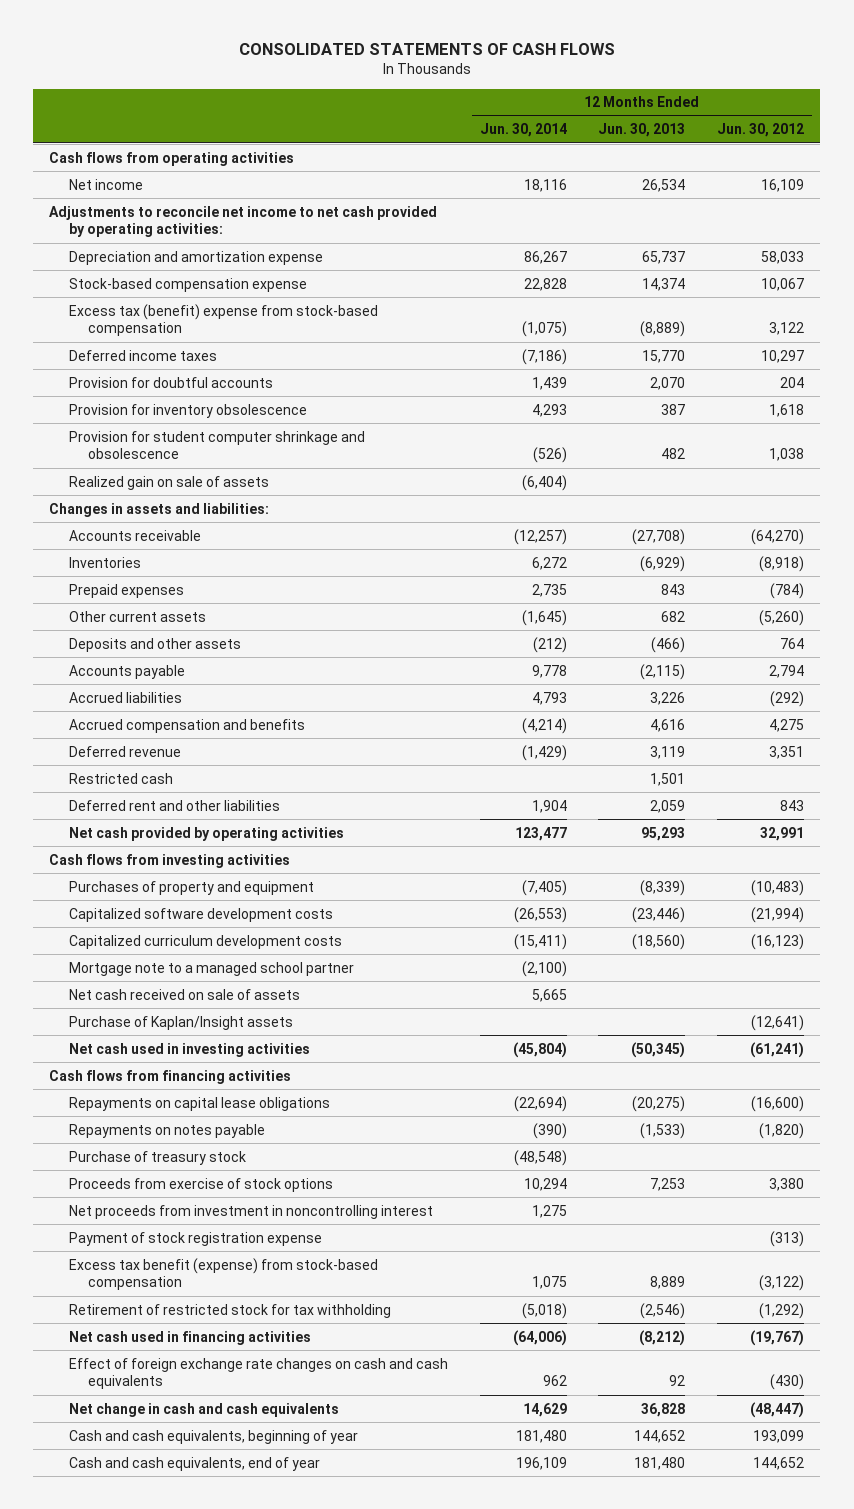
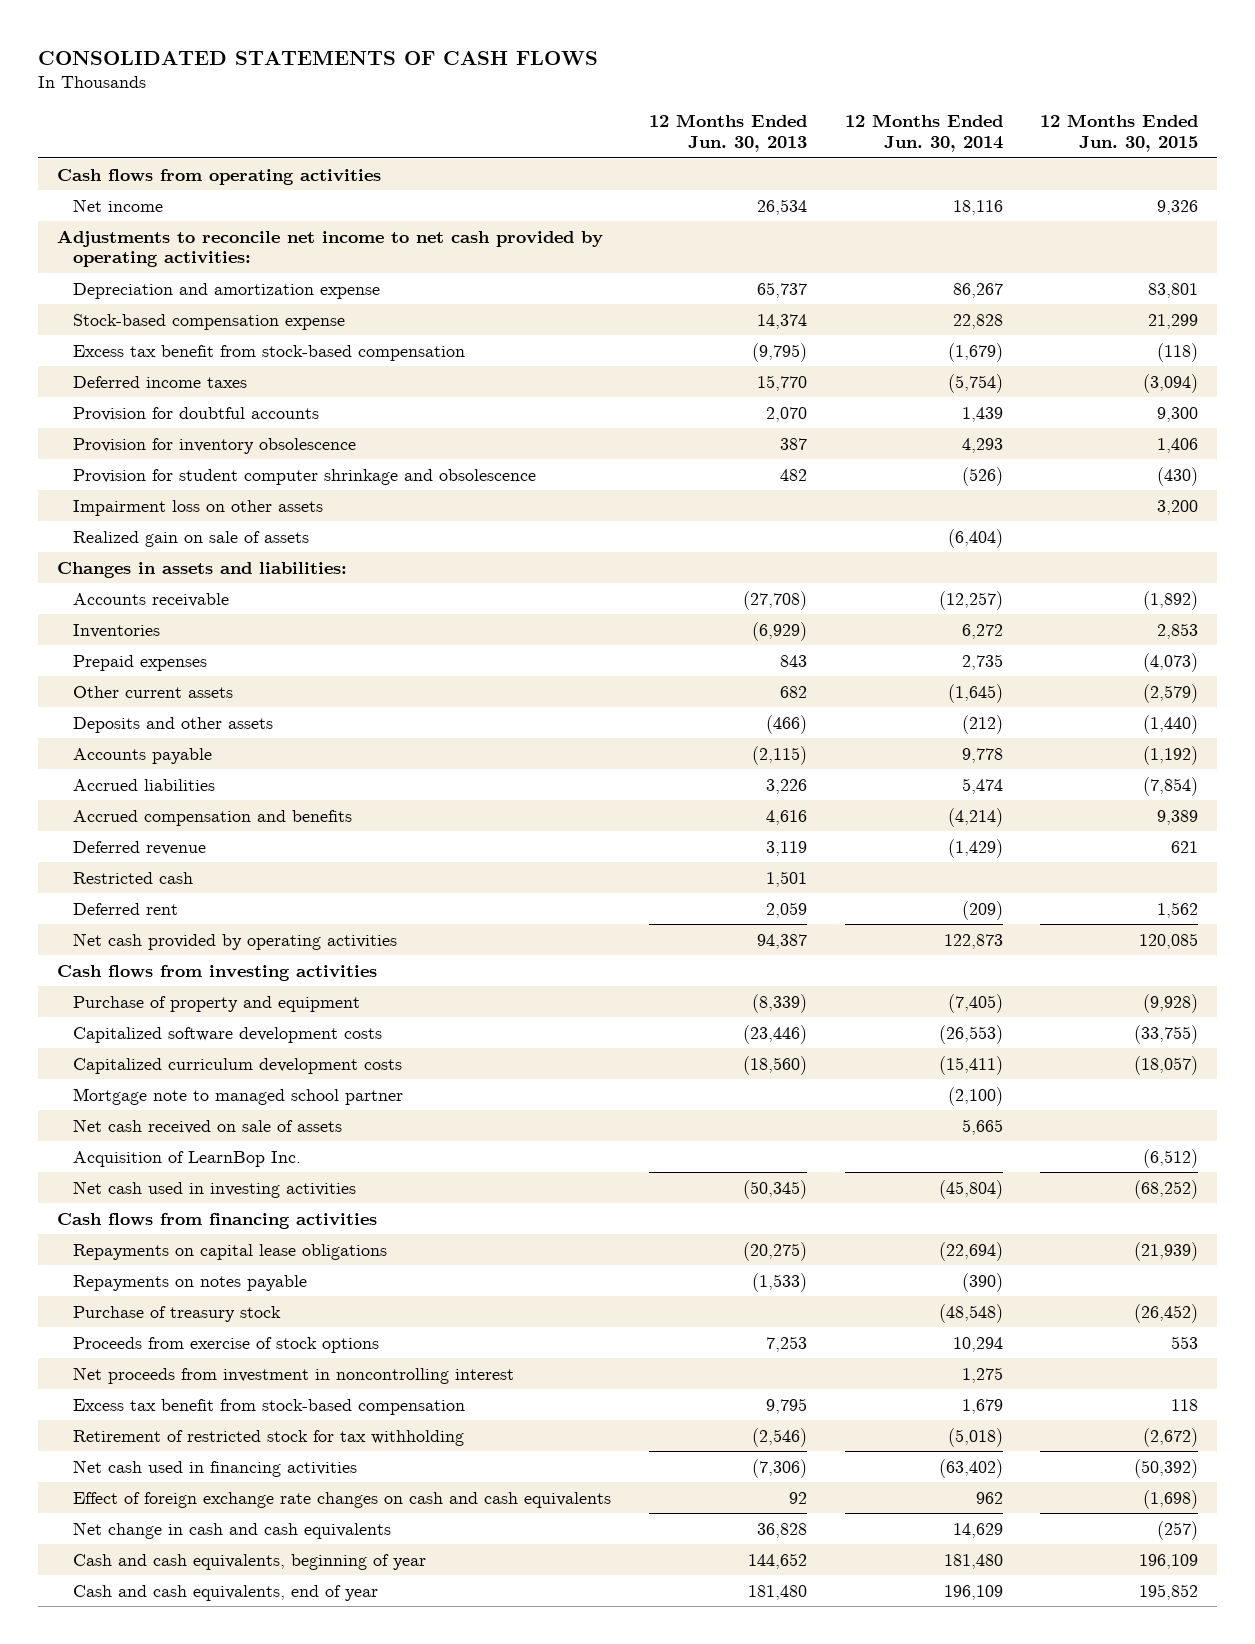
[717,123,805,138] Jun. 30, 2012 -> none
none -> [1040,114,1199,152] 12 Months Ended Jun. 30, 2015
[68,303,378,337] Excess tax (benefit) expense from stock-based compensation -> [73,344,466,361] Excess tax benefit from stock-based compensation
[521,321,567,338] (1,075) -> [947,342,1003,362] (1,679)
[640,321,686,338] (8,889) -> [751,342,807,362] (9,795)
[521,348,567,365] (7,186) -> [947,373,1003,393] (5,754)
none -> [73,499,324,516] Impairment loss on other assets
[531,691,567,705] 4,793 -> [961,777,1003,794] 5,474
[68,799,280,811] Deferred rent and other liabilities -> none
none -> [73,902,179,915] Deferred rent
[514,826,567,841] 123,477 -> [943,933,1003,949] 122,873
[641,826,686,841] 95,293 -> [756,933,807,949] 94,387
[68,880,314,895] Purchases of property and equipment -> [73,995,361,1012] Purchase of property and equipment
[68,961,354,976] Mortgage note to a managed school partner -> [73,1087,404,1105] Mortgage note to managed school partner
[68,1015,293,1030] Purchase of Kaplan/Insight assets -> none
none -> [73,1150,302,1167] Acquisition of LearnBop Inc.
[68,1231,322,1246] Payment of stock registration expense -> none
[68,1257,378,1291] Excess tax benefit (expense) from stock-based compensation -> [73,1398,466,1415] Excess tax benefit from stock-based compensation
[531,1276,567,1290] 1,075 -> [961,1398,1003,1414] 1,679
[650,1276,686,1290] 8,889 -> [765,1397,807,1414] 9,795
[512,1329,567,1346] (64,006) -> [938,1458,1003,1478] (63,402)
[639,1329,686,1346] (8,212) -> [751,1458,807,1478] (7,306)

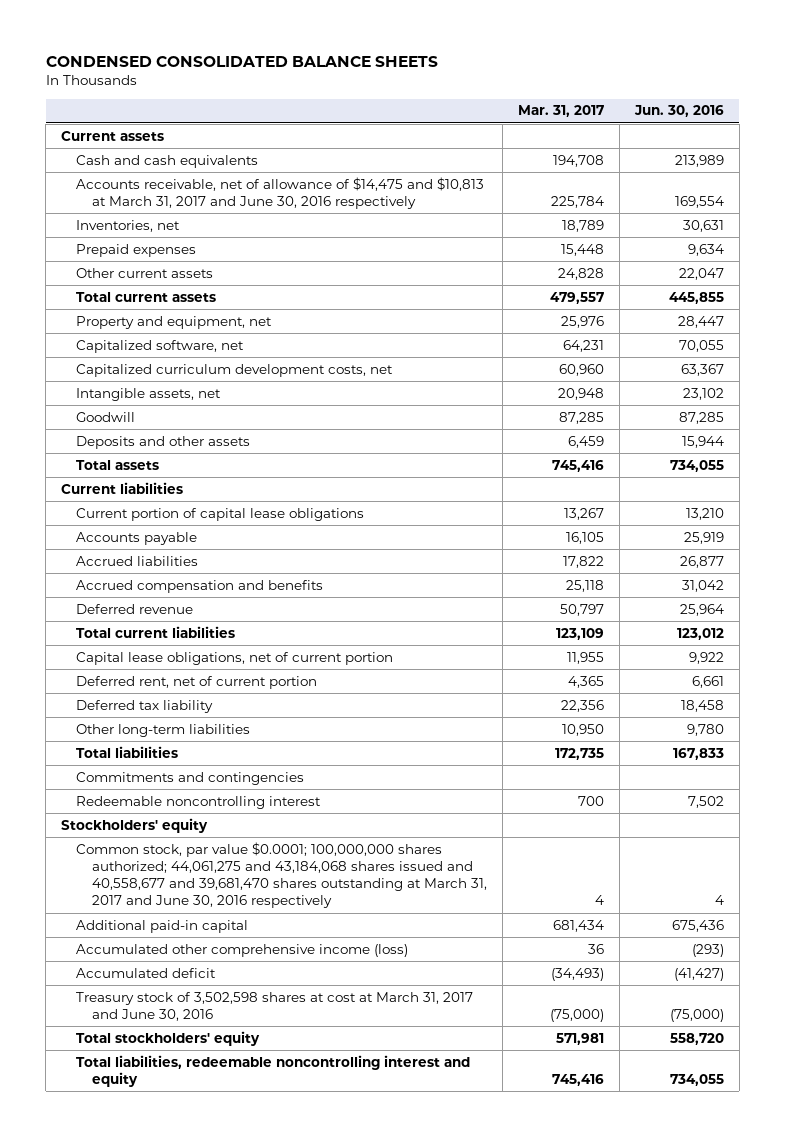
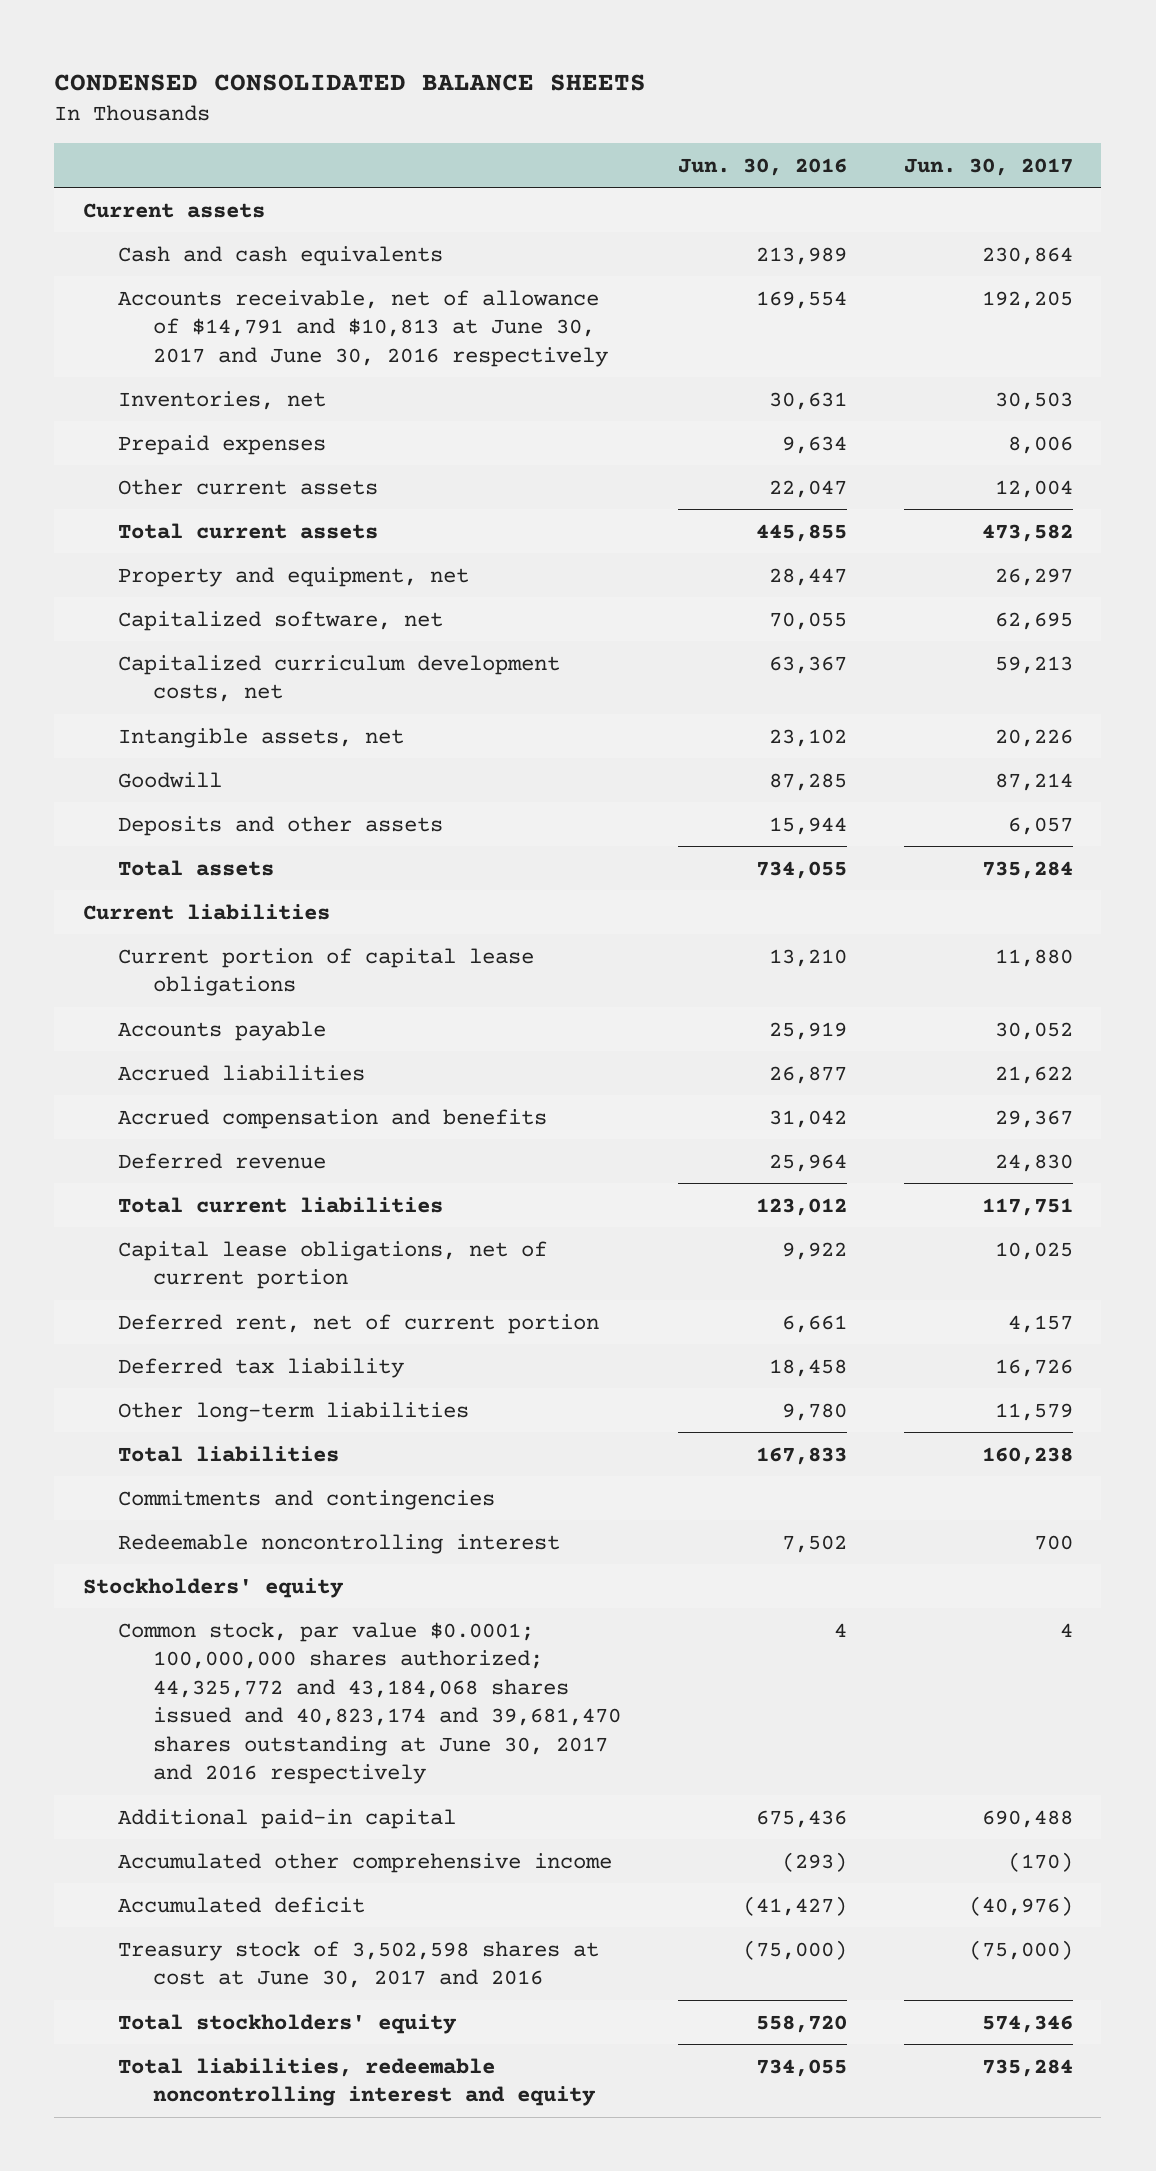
[517,105,604,118] Mar. 31, 2017 -> none
none -> [903,157,1073,176] Jun. 30, 2017
[76,176,485,210] Accounts receivable, net of allowance of $14,475 and $10,813 at March 31, 2017 and June 30, 2016 respectively -> [117,289,609,367] Accounts receivable, net of allowance of $14,791 and $10,813 at June 30, 2017 and June 30, 2016 respectively
[76,841,487,909] Common stock, par value $0.0001; 100,000,000 shares authorized; 44,061,275 and 43,184,068 shares issued and 40,558,677 and 39,681,470 shares outstanding at March 31, 2017 and June 30, 2016 respectively -> [117,1621,622,1785] Common stock, par value $0.0001; 100,000,000 shares authorized; 44,325,772 and 43,184,068 shares issued and 40,823,174 and 39,681,470 shares outstanding at June 30, 2017 and 2016 respectively
[76,943,409,957] Accumulated other comprehensive income (loss) -> [117,1852,612,1873] Accumulated other comprehensive income
[76,991,474,1022] Treasury stock of 3,502,598 shares at cost at March 31, 2017 and June 30, 2016 -> [117,1940,599,1989] Treasury stock of 3,502,598 shares at cost at June 30, 2017 and 2016

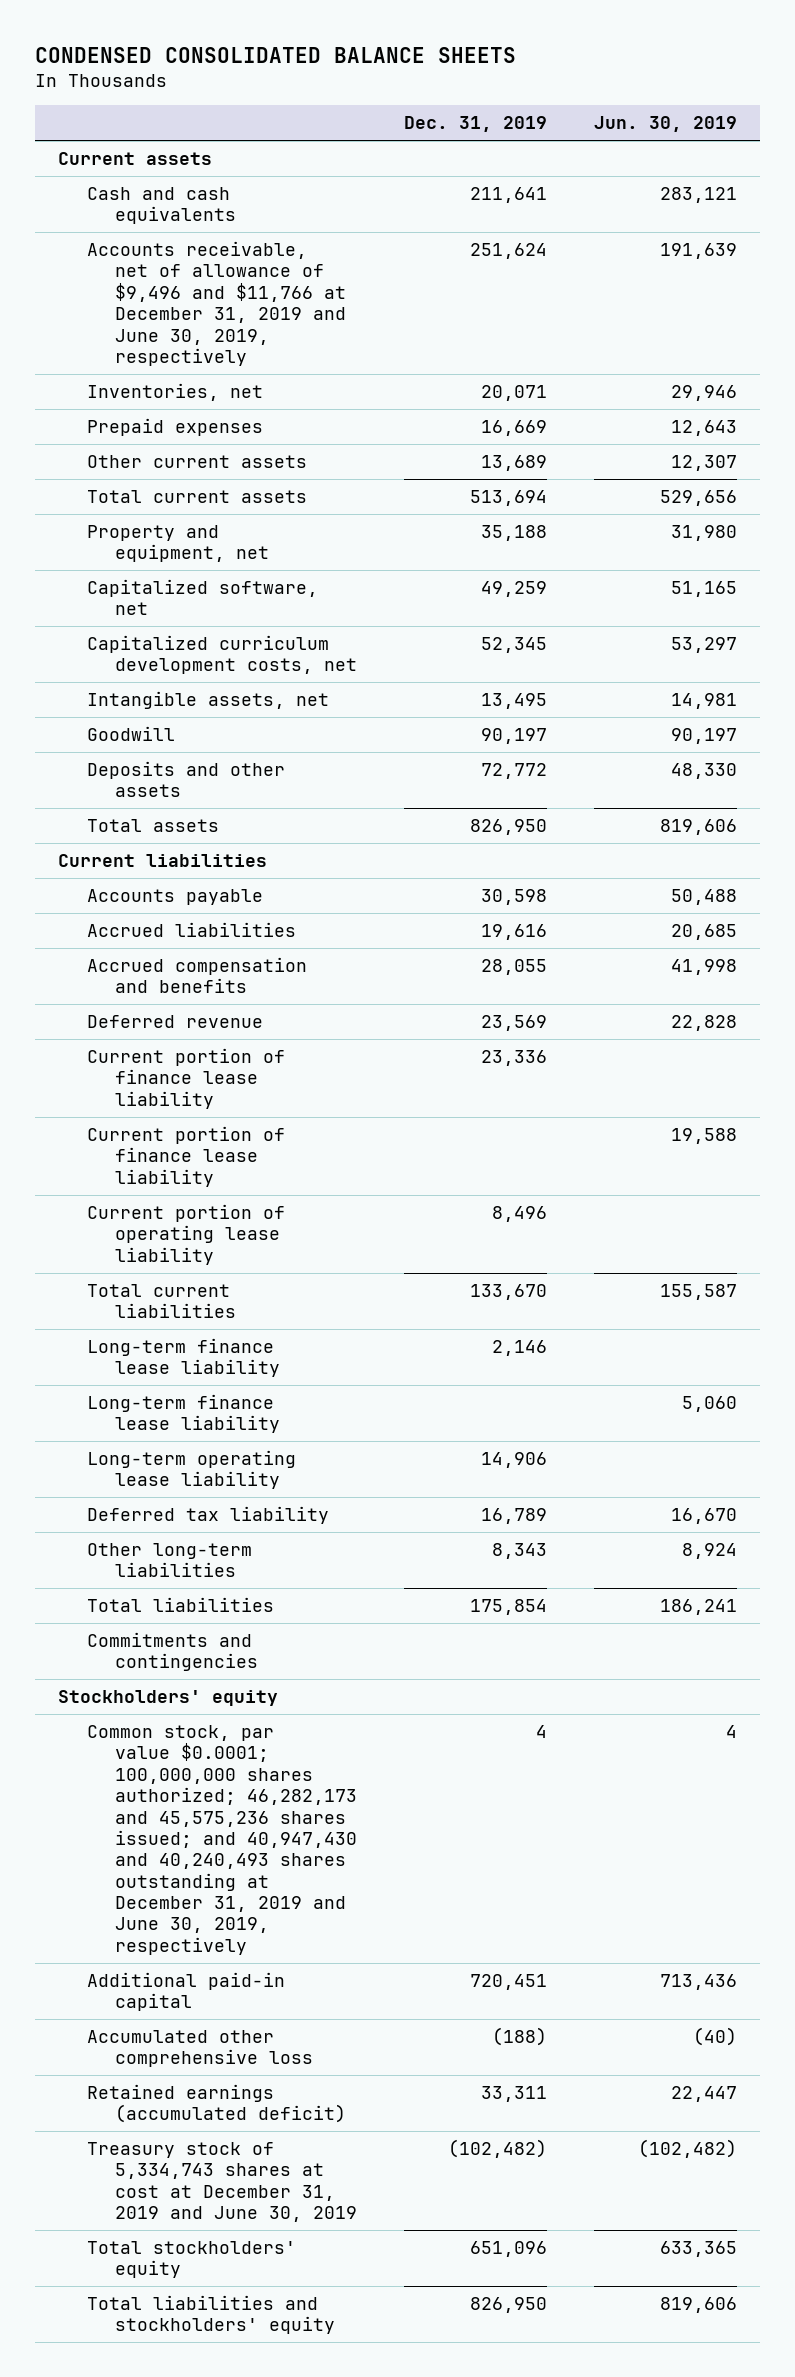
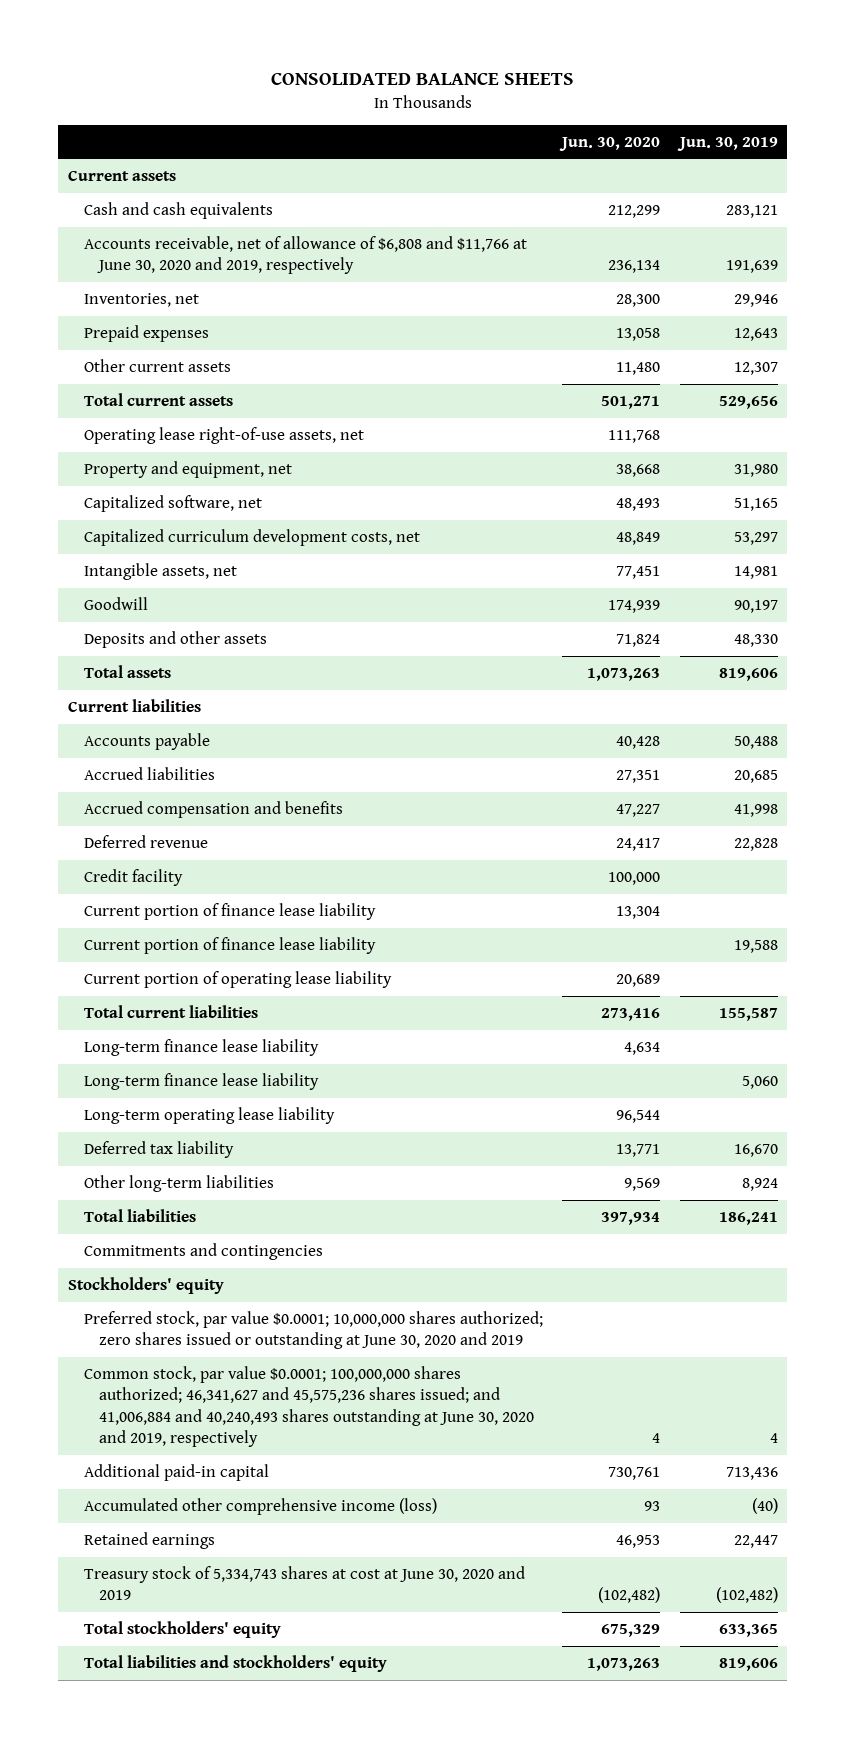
[34,46,516,63] CONDENSED CONSOLIDATED BALANCE SHEETS -> [270,71,574,85] CONSOLIDATED BALANCE SHEETS
[404,116,548,133] Dec. 31, 2019 -> none
none -> [559,136,661,151] Jun. 30, 2020
[86,240,347,366] Accounts receivable, net of allowance of $9,496 and $11,766 at December 31, 2019 and June 30, 2019, respectively -> [83,236,527,275] Accounts receivable, net of allowance of $6,808 and $11,766 at June 30, 2020 and 2019, respectively
none -> [83,427,364,445] Operating lease right-of-use assets, net
none -> [83,869,183,887] Credit facility
none -> [83,1311,543,1350] Preferred stock, par value $0.0001; 10,000,000 shares authorized; zero shares issued or outstanding at June 30, 2020 and 2019
[86,1724,358,1955] Common stock, par value $0.0001; 100,000,000 shares authorized; 46,282,173 and 45,575,236 shares issued; and 40,947,430 and 40,240,493 shares outstanding at December 31, 2019 and June 30, 2019, respectively -> [83,1366,535,1448] Common stock, par value $0.0001; 100,000,000 shares authorized; 46,341,627 and 45,575,236 shares issued; and 41,006,884 and 40,240,493 shares outstanding at June 30, 2020 and 2019, respectively
[86,2029,314,2068] Accumulated other comprehensive loss -> [83,1498,437,1516] Accumulated other comprehensive income (loss)
[86,2083,347,2124] Retained earnings (accumulated deficit) -> [83,1532,215,1550] Retained earnings
[86,2141,358,2223] Treasury stock of 5,334,743 shares at cost at December 31, 2019 and June 30, 2019 -> [83,1566,525,1601] Treasury stock of 5,334,743 shares at cost at June 30, 2020 and 2019

